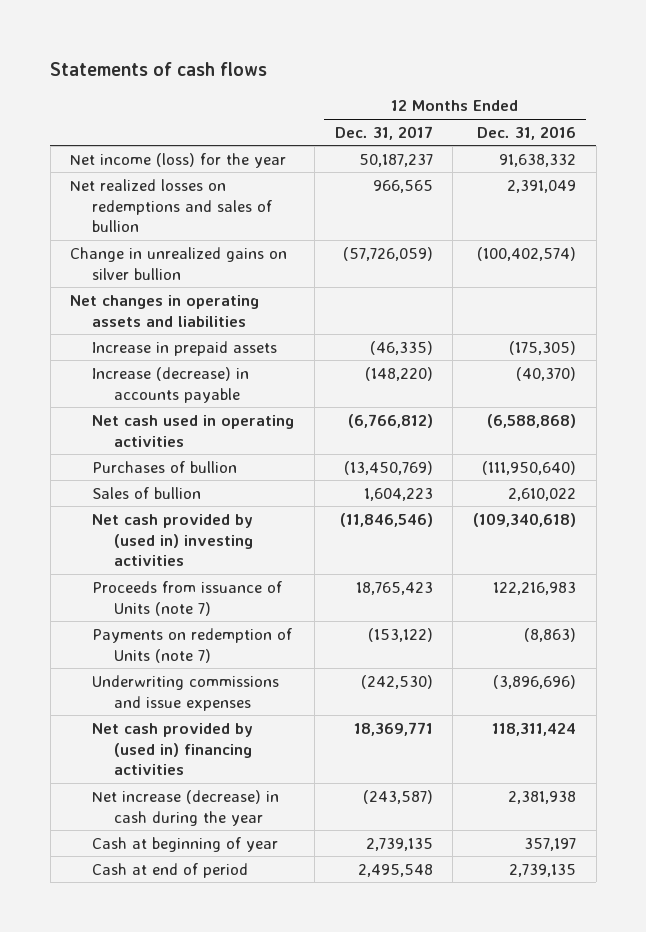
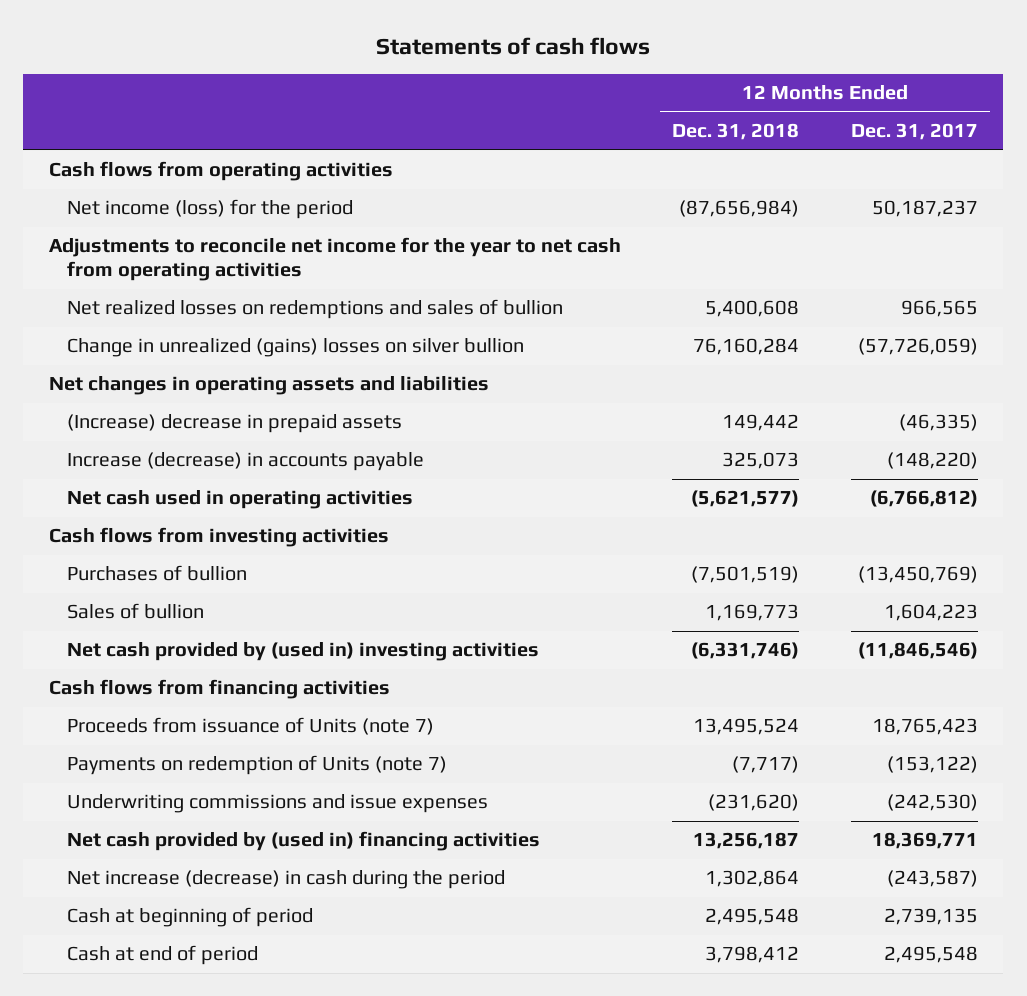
[477,125,577,140] Dec. 31, 2016 -> none
none -> [672,123,800,141] Dec. 31, 2018
none -> [49,161,394,182] Cash flows from operating activities
[70,152,287,168] Net income (loss) for the year -> [67,199,354,220] Net income (loss) for the period
none -> [49,237,622,282] Adjustments to reconcile net income for the year to net cash from operating activities
[70,246,288,280] Change in unrealized gains on silver bullion -> [67,338,525,358] Change in unrealized (gains) losses on silver bullion
[92,340,278,356] Increase in prepaid assets -> [67,414,403,434] (Increase) decrease in prepaid assets
none -> [49,527,390,548] Cash flows from investing activities
none -> [49,679,391,700] Cash flows from financing activities
[92,789,280,826] Net increase (decrease) in cash during the year -> [67,870,506,890] Net increase (decrease) in cash during the period
[92,836,279,852] Cash at beginning of year -> [67,907,314,928] Cash at beginning of period

